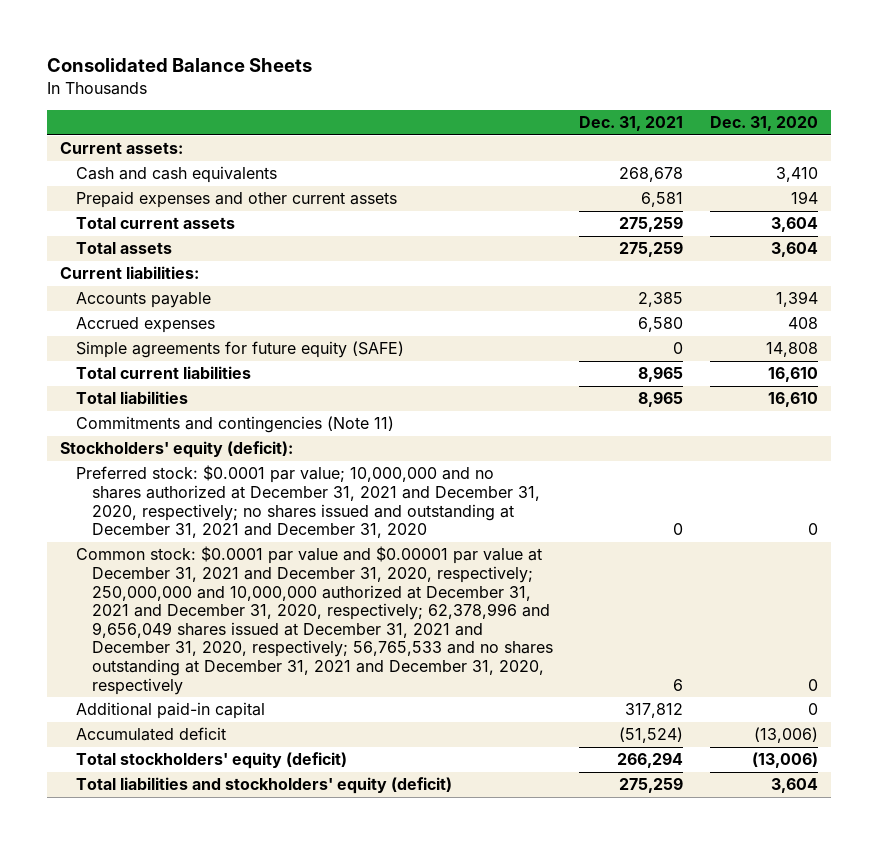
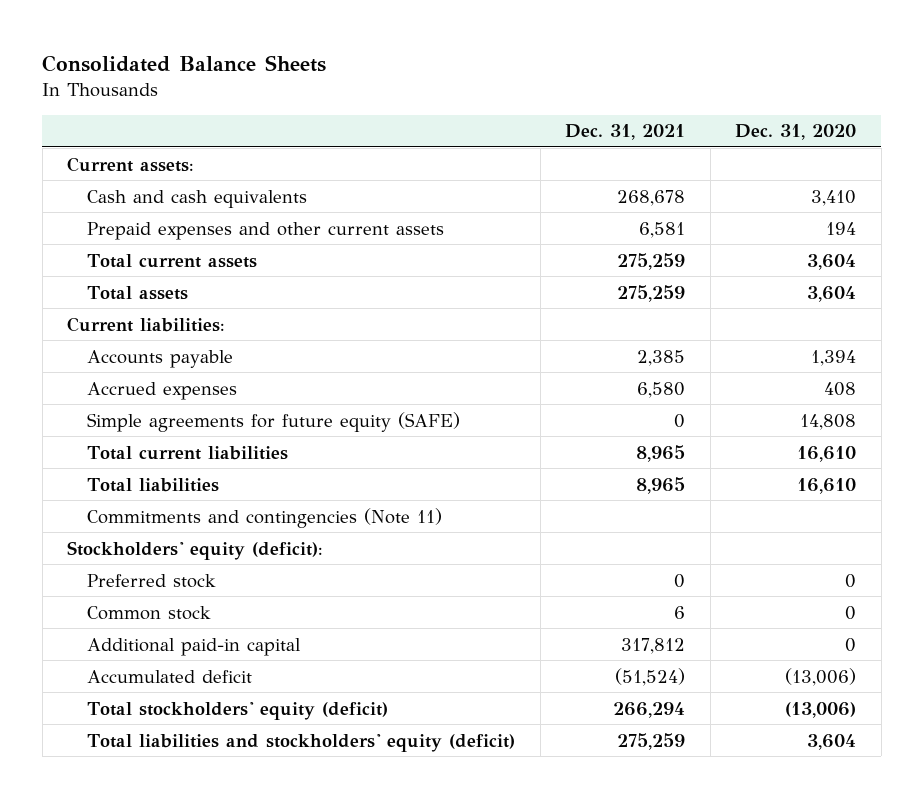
[75,465,540,539] Preferred stock: $0.0001 par value; 10,000,000 and no shares authorized at December 31, 2021 and December 31, 2020, respectively; no shares issued and outstanding at December 31, 2021 and December 31, 2020 -> [87,573,217,588] Preferred stock
[75,546,553,695] Common stock: $0.0001 par value and $0.00001 par value at December 31, 2021 and December 31, 2020, respectively; 250,000,000 and 10,000,000 authorized at December 31, 2021 and December 31, 2020, respectively; 62,378,996 and 9,656,049 shares issued at December 31, 2021 and December 31, 2020, respectively; 56,765,533 and no shares outstanding at December 31, 2021 and December 31, 2020, respectively -> [87,605,212,620] Common stock

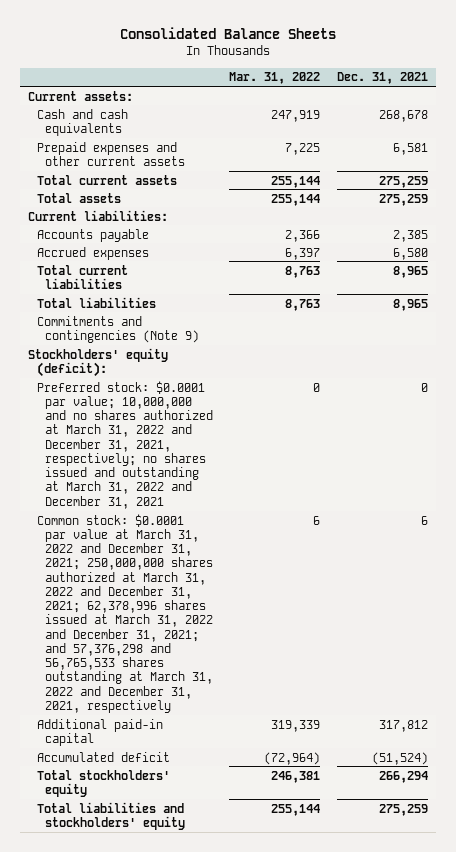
[735,124,857,141] Dec. 31, 2020 -> none
none -> [229,72,321,85] Mar. 31, 2022
[87,411,461,432] Simple agreements for future equity (SAFE) -> none
[87,507,443,528] Commitments and contingencies (Note 11) -> [36,315,200,343] Commitments and contingencies (Note 9)
[87,573,217,588] Preferred stock -> [36,380,214,509] Preferred stock: $0.0001 par value; 10,000,000 and no shares authorized at March 31, 2022 and December 31, 2021, respectively; no shares issued and outstanding at March 31, 2022 and December 31, 2021
[87,605,212,620] Common stock -> [36,513,214,714] Common stock: $0.0001 par value at March 31, 2022 and December 31, 2021; 250,000,000 shares authorized at March 31, 2022 and December 31, 2021; 62,378,996 shares issued at March 31, 2022 and December 31, 2021; and 57,376,298 and 56,765,533 shares outstanding at March 31, 2022 and December 31, 2021, respectively
[87,701,389,720] Total stockholders' equity (deficit) -> [36,769,170,797] Total stockholders' equity
[87,733,516,752] Total liabilities and stockholders' equity (deficit) -> [36,801,186,830] Total liabilities and stockholders' equity

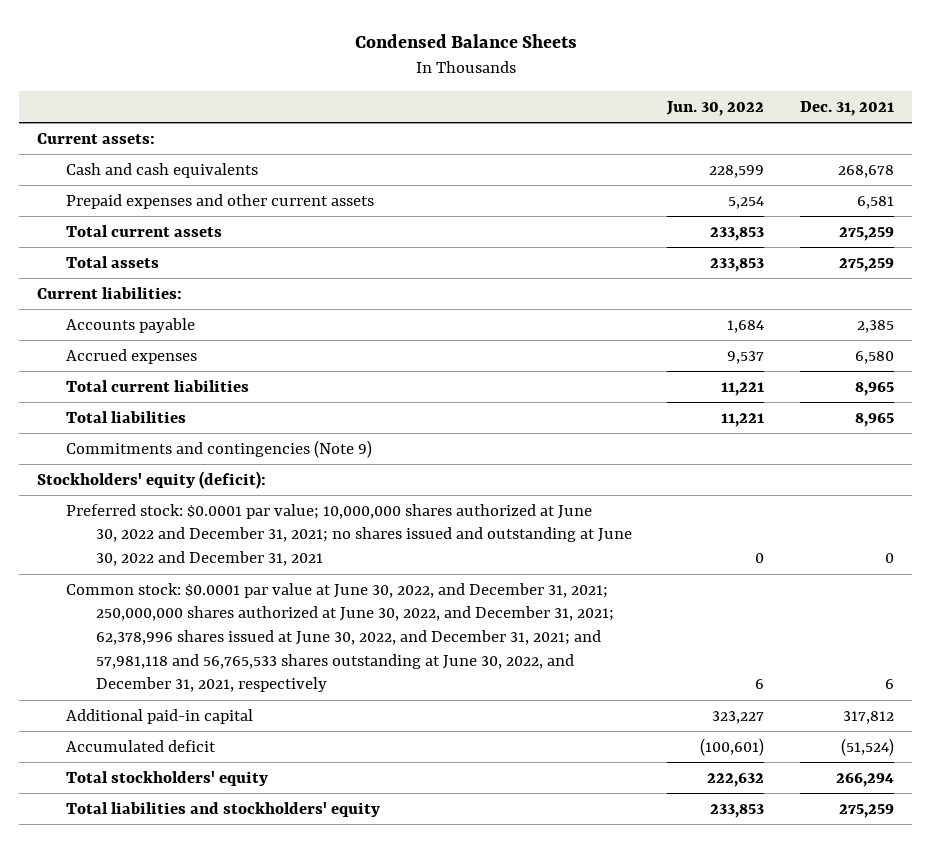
[119,26,336,39] Consolidated Balance Sheets -> [354,33,577,48] Condensed Balance Sheets
[229,72,321,85] Mar. 31, 2022 -> none
none -> [666,100,765,116] Jun. 30, 2022
[36,380,214,509] Preferred stock: $0.0001 par value; 10,000,000 and no shares authorized at March 31, 2022 and December 31, 2021, respectively; no shares issued and outstanding at March 31, 2022 and December 31, 2021 -> [66,503,632,567] Preferred stock: $0.0001 par value; 10,000,000 shares authorized at June 30, 2022 and December 31, 2021; no shares issued and outstanding at June 30, 2022 and December 31, 2021
[36,513,214,714] Common stock: $0.0001 par value at March 31, 2022 and December 31, 2021; 250,000,000 shares authorized at March 31, 2022 and December 31, 2021; 62,378,996 shares issued at March 31, 2022 and December 31, 2021; and 57,376,298 and 56,765,533 shares outstanding at March 31, 2022 and December 31, 2021, respectively -> [66,582,614,693] Common stock: $0.0001 par value at June 30, 2022, and December 31, 2021; 250,000,000 shares authorized at June 30, 2022, and December 31, 2021; 62,378,996 shares issued at June 30, 2022, and December 31, 2021; and 57,981,118 and 56,765,533 shares outstanding at June 30, 2022, and December 31, 2021, respectively

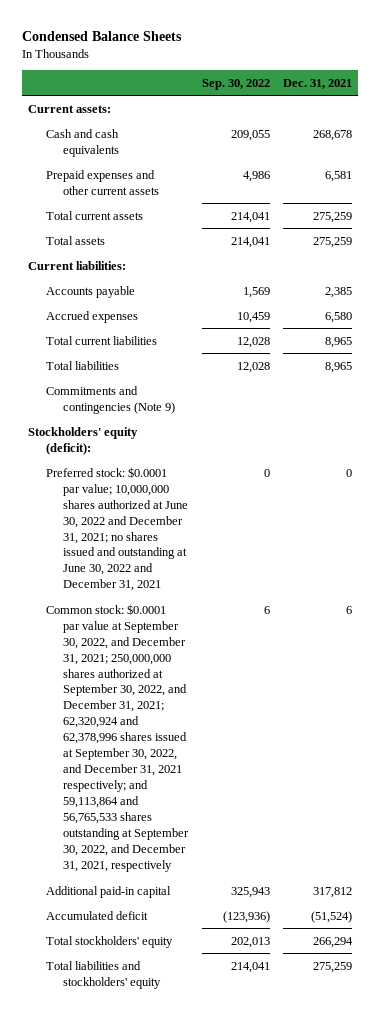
[666,100,765,116] Jun. 30, 2022 -> none
none -> [201,78,270,90] Sep. 30, 2022
[66,582,614,693] Common stock: $0.0001 par value at June 30, 2022, and December 31, 2021; 250,000,000 shares authorized at June 30, 2022, and December 31, 2021; 62,378,996 shares issued at June 30, 2022, and December 31, 2021; and 57,981,118 and 56,765,533 shares outstanding at June 30, 2022, and December 31, 2021, respectively -> [45,603,190,873] Common stock: $0.0001 par value at September 30, 2022, and December 31, 2021; 250,000,000 shares authorized at September 30, 2022, and December 31, 2021; 62,320,924 and 62,378,996 shares issued at September 30, 2022, and December 31, 2021 respectively; and 59,113,864 and 56,765,533 shares outstanding at September 30, 2022, and December 31, 2021, respectively

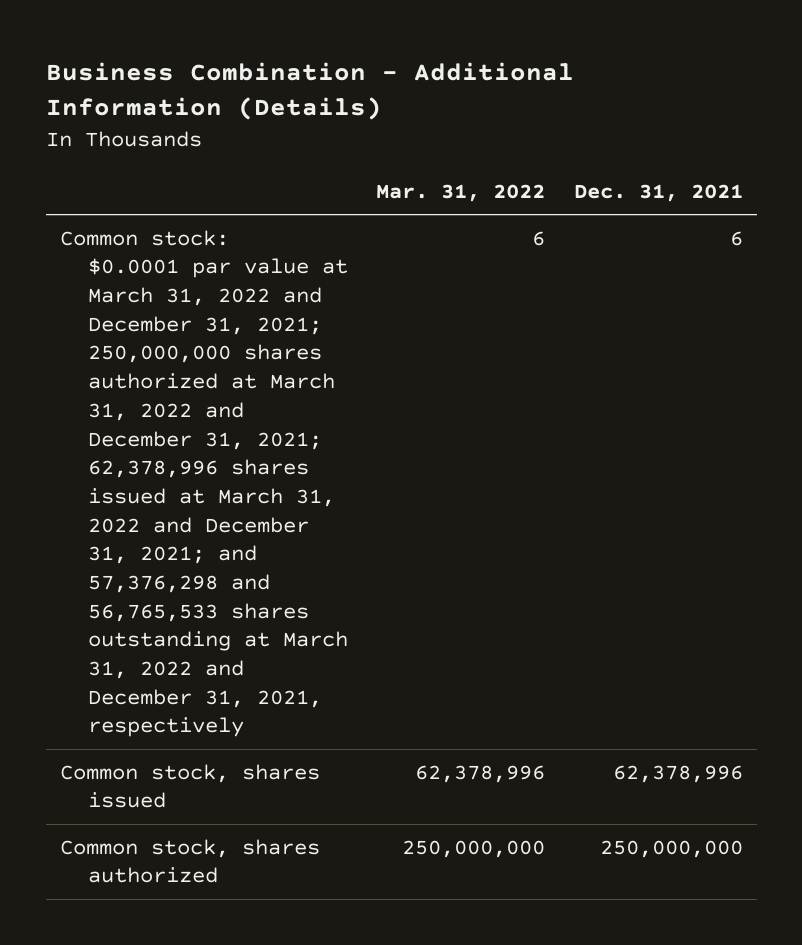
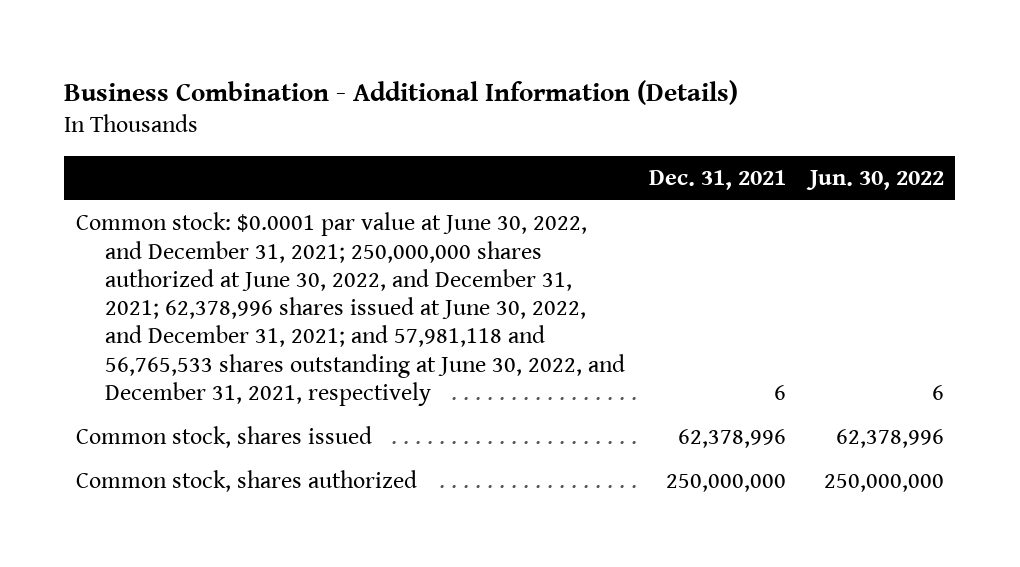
[376,183,546,202] Mar. 31, 2022 -> none
none -> [805,170,944,191] Jun. 30, 2022
[59,229,349,738] Common stock: $0.0001 par value at March 31, 2022 and December 31, 2021; 250,000,000 shares authorized at March 31, 2022 and December 31, 2021; 62,378,996 shares issued at March 31, 2022 and December 31, 2021; and 57,376,298 and 56,765,533 shares outstanding at March 31, 2022 and December 31, 2021, respectively -> [76,212,626,406] Common stock: $0.0001 par value at June 30, 2022, and December 31, 2021; 250,000,000 shares authorized at June 30, 2022, and December 31, 2021; 62,378,996 shares issued at June 30, 2022, and December 31, 2021; and 57,981,118 and 56,765,533 shares outstanding at June 30, 2022, and December 31, 2021, respectively

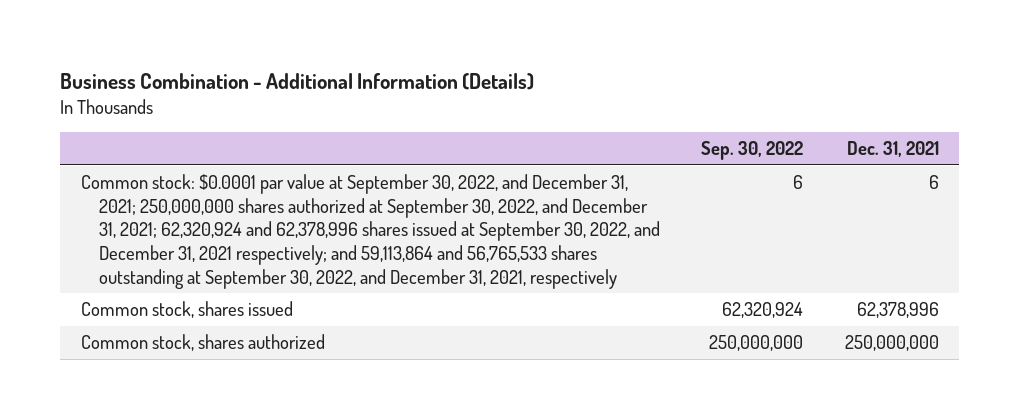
[805,170,944,191] Jun. 30, 2022 -> none
none -> [701,141,804,161] Sep. 30, 2022
[76,212,626,406] Common stock: $0.0001 par value at June 30, 2022, and December 31, 2021; 250,000,000 shares authorized at June 30, 2022, and December 31, 2021; 62,378,996 shares issued at June 30, 2022, and December 31, 2021; and 57,981,118 and 56,765,533 shares outstanding at June 30, 2022, and December 31, 2021, respectively -> [80,174,661,289] Common stock: $0.0001 par value at September 30, 2022, and December 31, 2021; 250,000,000 shares authorized at September 30, 2022, and December 31, 2021; 62,320,924 and 62,378,996 shares issued at September 30, 2022, and December 31, 2021 respectively; and 59,113,864 and 56,765,533 shares outstanding at September 30, 2022, and December 31, 2021, respectively

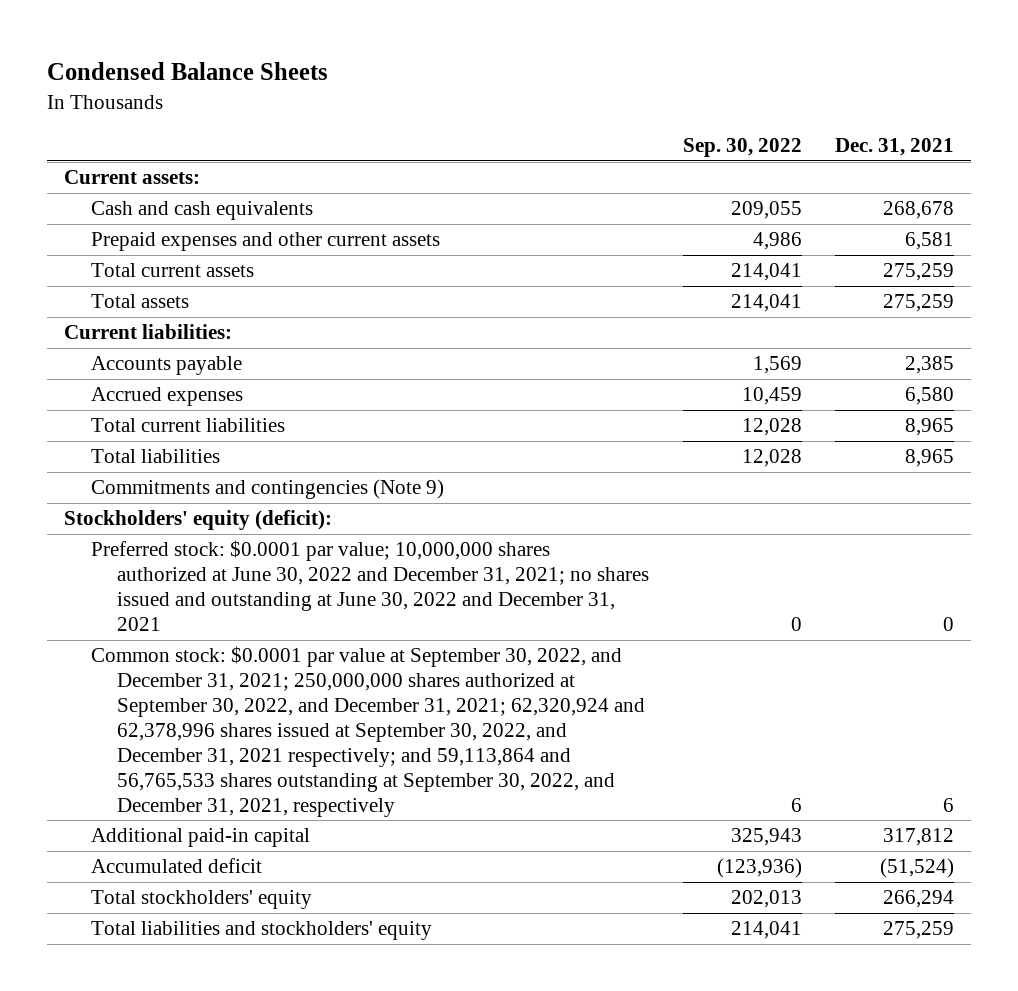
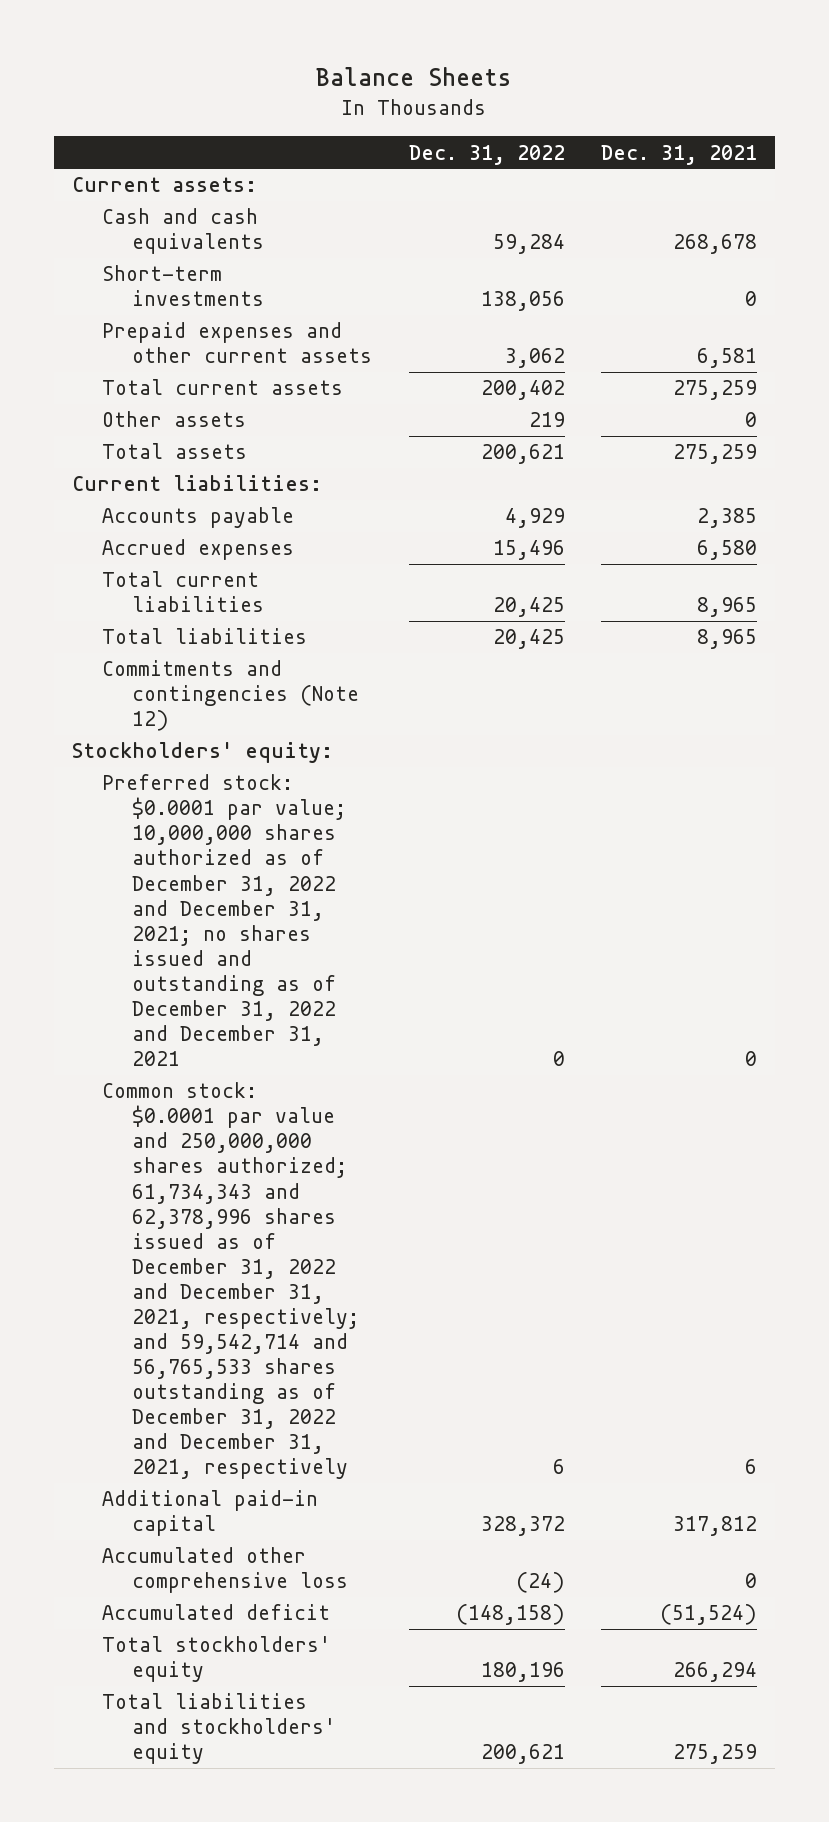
[47,62,329,81] Condensed Balance Sheets -> [316,67,512,87] Balance Sheets
[682,138,802,158] Sep. 30, 2022 -> none
none -> [408,144,565,165] Dec. 31, 2022
none -> [102,265,265,307] Short-term investments
none -> [102,411,247,428] Other assets
[90,479,444,500] Commitments and contingencies (Note 9) -> [102,660,360,732] Commitments and contingencies (Note 12)
[64,510,333,531] Stockholders' equity (deficit): -> [71,742,333,764] Stockholders' equity:
[90,540,650,632] Preferred stock: $0.0001 par value; 10,000,000 shares authorized at June 30, 2022 and December 31, 2021; no shares issued and outstanding at June 30, 2022 and December 31, 2021 -> [102,774,347,1066] Preferred stock: $0.0001 par value; 10,000,000 shares authorized as of December 31, 2022 and December 31, 2021; no shares issued and outstanding as of December 31, 2022 and December 31, 2021
[90,646,646,817] Common stock: $0.0001 par value at September 30, 2022, and December 31, 2021; 250,000,000 shares authorized at September 30, 2022, and December 31, 2021; 62,320,924 and 62,378,996 shares issued at September 30, 2022, and December 31, 2021 respectively; and 59,113,864 and 56,765,533 shares outstanding at September 30, 2022, and December 31, 2021, respectively -> [102,1082,360,1480] Common stock: $0.0001 par value and 250,000,000 shares authorized; 61,734,343 and 62,378,996 shares issued as of December 31, 2022 and December 31, 2021, respectively; and 59,542,714 and 56,765,533 shares outstanding as of December 31, 2022 and December 31, 2021, respectively
none -> [102,1547,349,1594] Accumulated other comprehensive loss

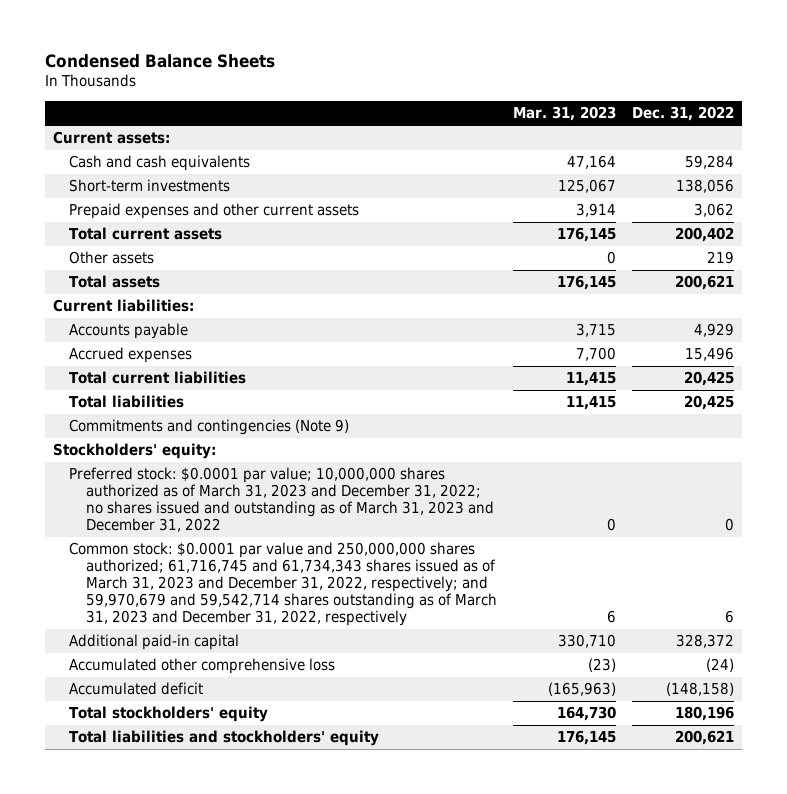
[316,67,512,87] Balance Sheets -> [44,54,275,69] Condensed Balance Sheets
[601,144,758,165] Dec. 31, 2021 -> none
none -> [512,106,616,122] Mar. 31, 2023
[102,660,360,732] Commitments and contingencies (Note 12) -> [69,419,350,436] Commitments and contingencies (Note 9)
[102,774,347,1066] Preferred stock: $0.0001 par value; 10,000,000 shares authorized as of December 31, 2022 and December 31, 2021; no shares issued and outstanding as of December 31, 2022 and December 31, 2021 -> [69,467,494,532] Preferred stock: $0.0001 par value; 10,000,000 shares authorized as of March 31, 2023 and December 31, 2022; no shares issued and outstanding as of March 31, 2023 and December 31, 2022
[102,1082,360,1480] Common stock: $0.0001 par value and 250,000,000 shares authorized; 61,734,343 and 62,378,996 shares issued as of December 31, 2022 and December 31, 2021, respectively; and 59,542,714 and 56,765,533 shares outstanding as of December 31, 2022 and December 31, 2021, respectively -> [69,542,497,626] Common stock: $0.0001 par value and 250,000,000 shares authorized; 61,716,745 and 61,734,343 shares issued as of March 31, 2023 and December 31, 2022, respectively; and 59,970,679 and 59,542,714 shares outstanding as of March 31, 2023 and December 31, 2022, respectively

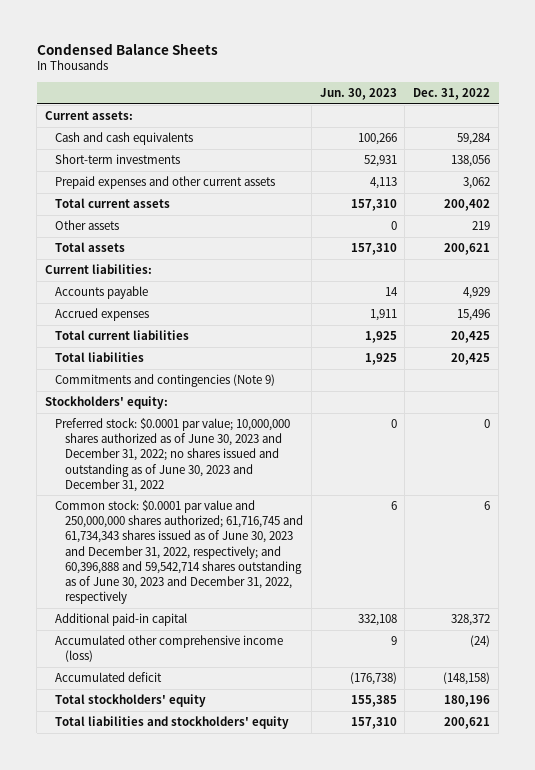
[512,106,616,122] Mar. 31, 2023 -> none
none -> [319,88,397,101] Jun. 30, 2023
[69,467,494,532] Preferred stock: $0.0001 par value; 10,000,000 shares authorized as of March 31, 2023 and December 31, 2022; no shares issued and outstanding as of March 31, 2023 and December 31, 2022 -> [54,418,290,492] Preferred stock: $0.0001 par value; 10,000,000 shares authorized as of June 30, 2023 and December 31, 2022; no shares issued and outstanding as of June 30, 2023 and December 31, 2022
[69,542,497,626] Common stock: $0.0001 par value and 250,000,000 shares authorized; 61,716,745 and 61,734,343 shares issued as of March 31, 2023 and December 31, 2022, respectively; and 59,970,679 and 59,542,714 shares outstanding as of March 31, 2023 and December 31, 2022, respectively -> [54,500,304,604] Common stock: $0.0001 par value and 250,000,000 shares authorized; 61,716,745 and 61,734,343 shares issued as of June 30, 2023 and December 31, 2022, respectively; and 60,396,888 and 59,542,714 shares outstanding as of June 30, 2023 and December 31, 2022, respectively
[69,658,336,675] Accumulated other comprehensive loss -> [54,635,283,663] Accumulated other comprehensive income (loss)

